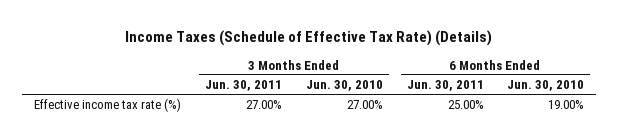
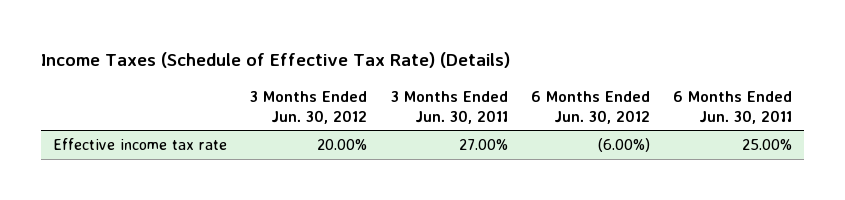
[305,79,383,91] Jun. 30, 2010 -> none
[507,79,585,91] Jun. 30, 2010 -> none
none -> [250,91,368,124] 3 Months Ended Jun. 30, 2012
none -> [530,91,650,124] 6 Months Ended Jun. 30, 2012
[34,98,182,113] Effective income tax rate (%) -> [53,138,228,151] Effective income tax rate

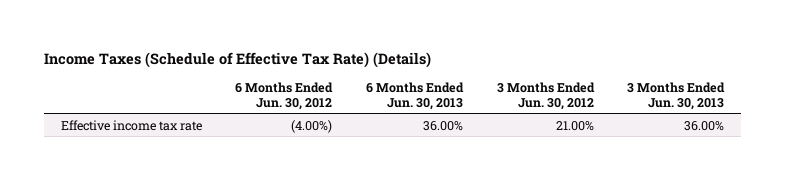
[390,91,508,124] 3 Months Ended Jun. 30, 2011 -> none
[673,91,793,124] 6 Months Ended Jun. 30, 2011 -> none
none -> [366,82,465,110] 6 Months Ended Jun. 30, 2013
none -> [627,82,726,110] 3 Months Ended Jun. 30, 2013
[317,139,368,151] 20.00% -> [555,120,594,131] 21.00%
[597,138,650,153] (6.00%) -> [291,119,333,133] (4.00%)

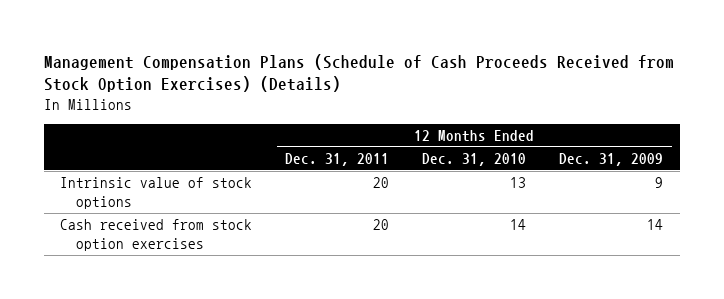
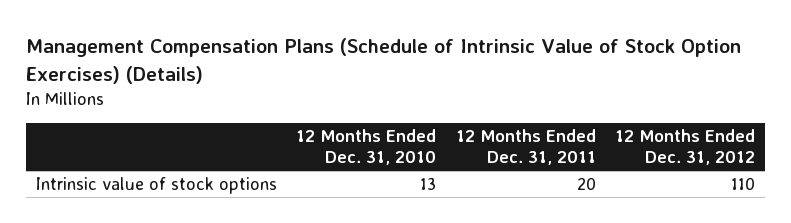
[43,53,674,93] Management Compensation Plans (Schedule of Cash Proceeds Received from Stock Option Exercises) (Details) -> [25,38,741,85] Management Compensation Plans (Schedule of Intrinsic Value of Stock Option Exercises) (Details)
[559,153,664,167] Dec. 31, 2009 -> none
none -> [615,128,756,166] 12 Months Ended Dec. 31, 2012
[60,219,253,252] Cash received from stock option exercises -> none

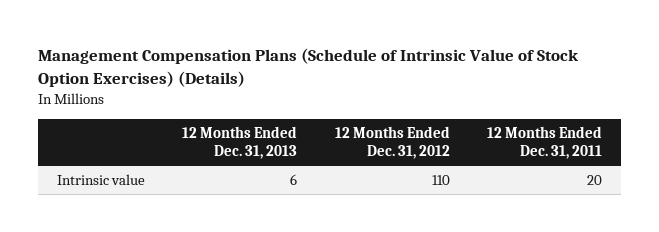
[296,128,437,166] 12 Months Ended Dec. 31, 2010 -> none
none -> [182,126,298,160] 12 Months Ended Dec. 31, 2013
[35,177,277,195] Intrinsic value of stock options -> [56,174,145,186] Intrinsic value

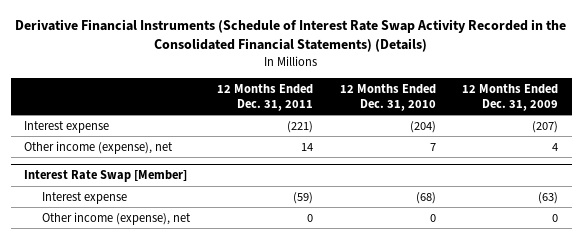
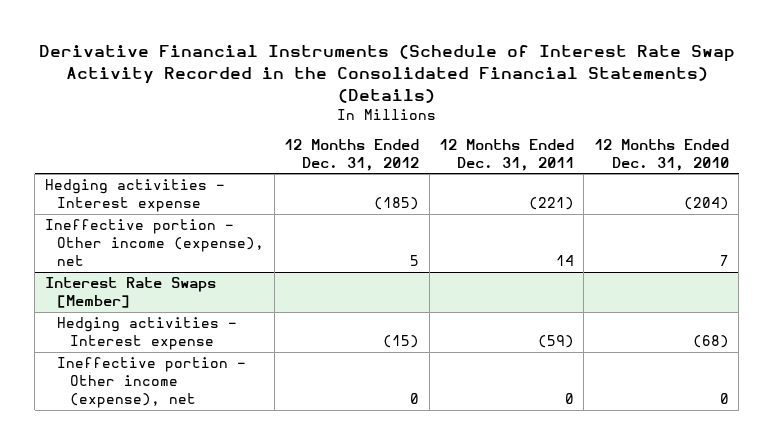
[462,83,559,111] 12 Months Ended Dec. 31, 2009 -> none
none -> [284,138,420,171] 12 Months Ended Dec. 31, 2012
[24,120,110,133] Interest expense -> [44,179,225,213] Hedging activities - Interest expense
[24,140,174,154] Other income (expense), net -> [44,219,265,267] Ineffective portion - Other income (expense), net
[24,170,188,183] Interest Rate Swap [Member] -> [44,277,216,309] Interest Rate Swaps [Member]
[42,191,128,204] Interest expense -> [57,317,238,351] Hedging activities - Interest expense
[42,211,192,225] Other income (expense), net -> [57,357,247,409] Ineffective portion - Other income (expense), net

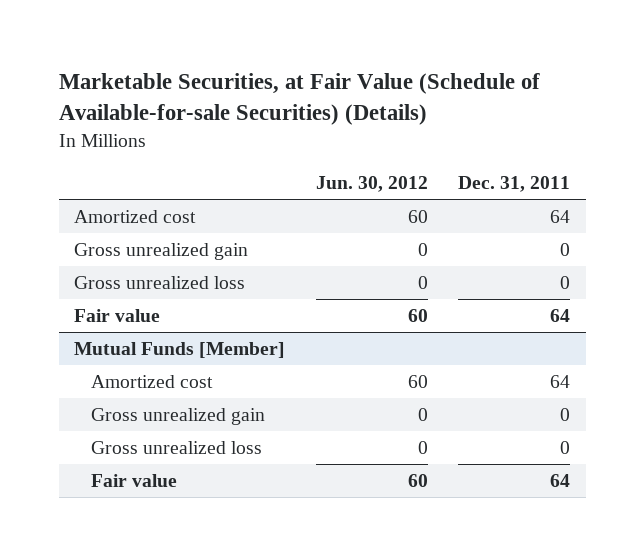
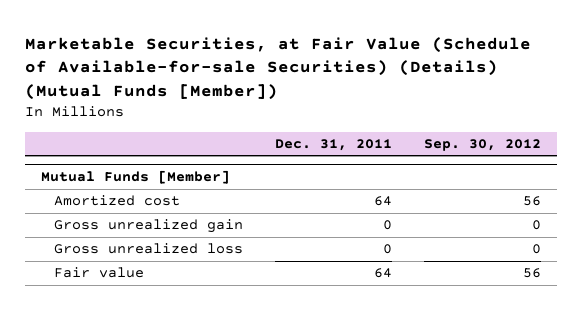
[58,73,540,125] Marketable Securities, at Fair Value (Schedule of Available-for-sale Securities) (Details) -> [25,36,532,100] Marketable Securities, at Fair Value (Schedule of Available-for-sale Securities) (Details) (Mutual Funds [Member])
[315,176,428,193] Jun. 30, 2012 -> none
none -> [424,138,542,151] Sep. 30, 2012
[74,210,197,224] Amortized cost -> none
[74,243,249,261] Gross unrealized gain -> none
[74,276,246,290] Gross unrealized loss -> none
[74,309,161,323] Fair value -> none

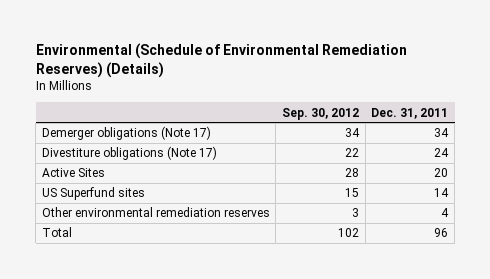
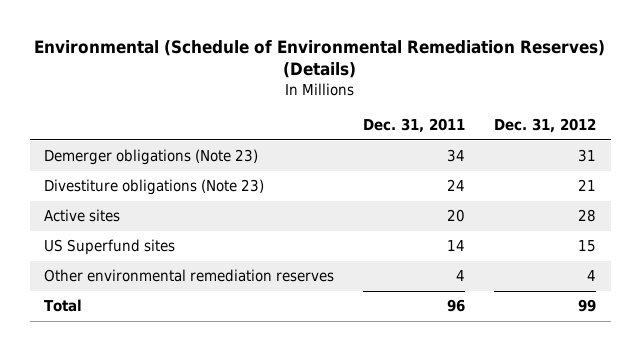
[282,107,360,120] Sep. 30, 2012 -> none
none -> [494,118,597,134] Dec. 31, 2012
[41,126,211,141] Demerger obligations (Note 17) -> [44,149,259,166] Demerger obligations (Note 23)
[41,146,217,161] Divestiture obligations (Note 17) -> [44,179,265,196] Divestiture obligations (Note 23)
[41,168,105,178] Active Sites -> [44,209,121,223] Active sites

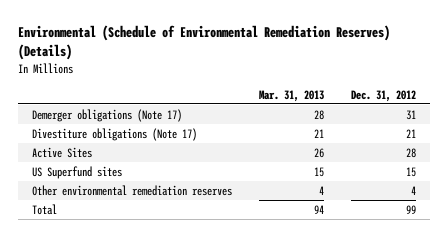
[363,118,466,134] Dec. 31, 2011 -> none
none -> [259,89,325,102] Mar. 31, 2013
[44,149,259,166] Demerger obligations (Note 23) -> [32,108,183,122] Demerger obligations (Note 17)
[44,179,265,196] Divestiture obligations (Note 23) -> [32,127,198,141] Divestiture obligations (Note 17)
[44,209,121,223] Active sites -> [32,146,93,158] Active Sites

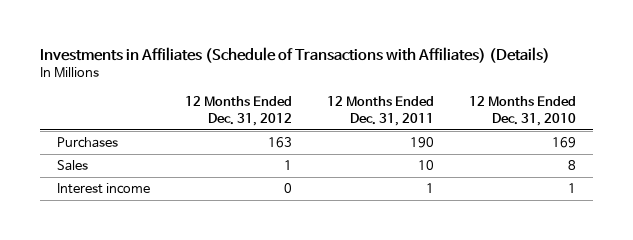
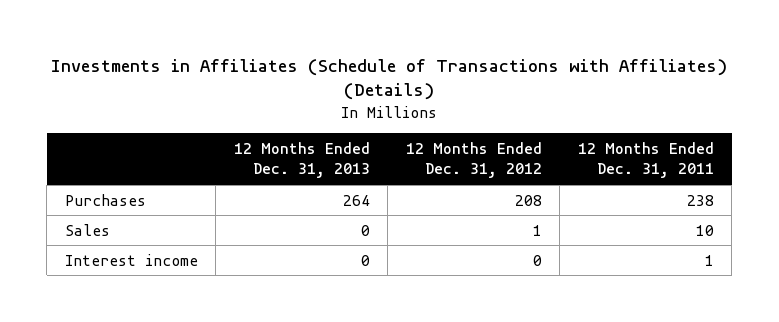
[468,96,576,126] 12 Months Ended Dec. 31, 2010 -> none
none -> [233,142,370,179] 12 Months Ended Dec. 31, 2013
[268,137,293,149] 163 -> [514,194,542,206] 208
[410,137,435,149] 190 -> [686,194,714,206] 238

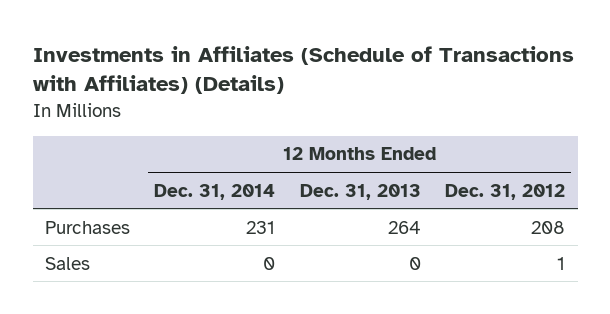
[577,142,714,179] 12 Months Ended Dec. 31, 2011 -> none
none -> [154,183,276,200] Dec. 31, 2014
[64,253,198,266] Interest income -> none

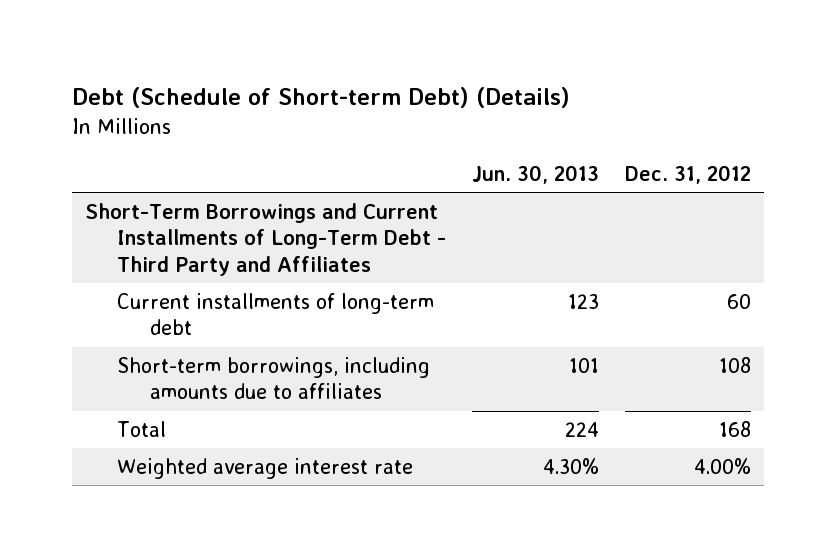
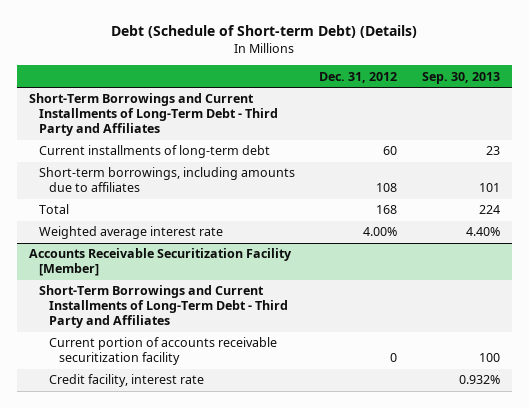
[472,164,600,184] Jun. 30, 2013 -> none
none -> [421,71,500,84] Sep. 30, 2013
none -> [29,248,293,277] Accounts Receivable Securitization Facility [Member]
none -> [39,285,289,329] Short-Term Borrowings and Current Installments of Long-Term Debt - Third Party and Affiliates
none -> [49,337,278,366] Current portion of accounts receivable securitization facility
none -> [49,374,205,388] Credit facility, interest rate

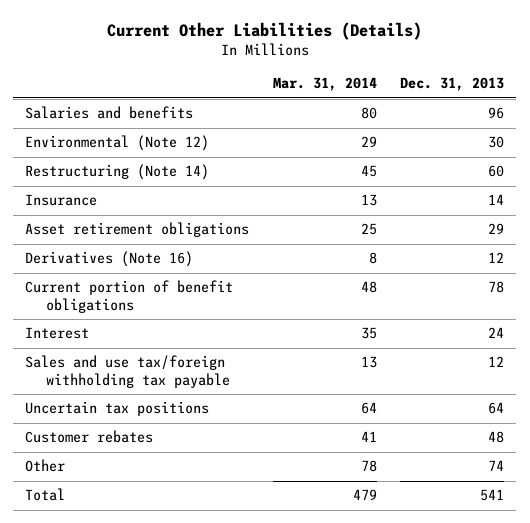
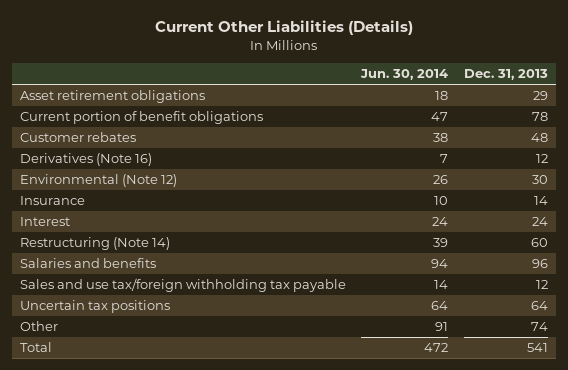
[272,77,377,92] Mar. 31, 2014 -> none
none -> [360,69,449,81] Jun. 30, 2014
[25,430,154,444] Customer rebates -> [19,132,136,143] Customer rebates
[25,251,194,268] Derivatives (Note 16) -> [19,153,152,167] Derivatives (Note 16)
[25,135,210,152] Environmental (Note 12) -> [19,174,177,188] Environmental (Note 12)
[25,194,98,207] Insurance -> [19,196,85,206] Insurance
[25,164,210,181] Restructuring (Note 14) -> [19,237,170,251] Restructuring (Note 14)
[25,106,194,120] Salaries and benefits -> [19,258,156,269] Salaries and benefits

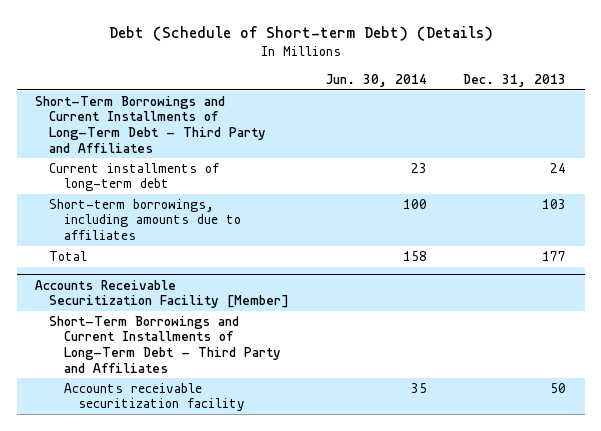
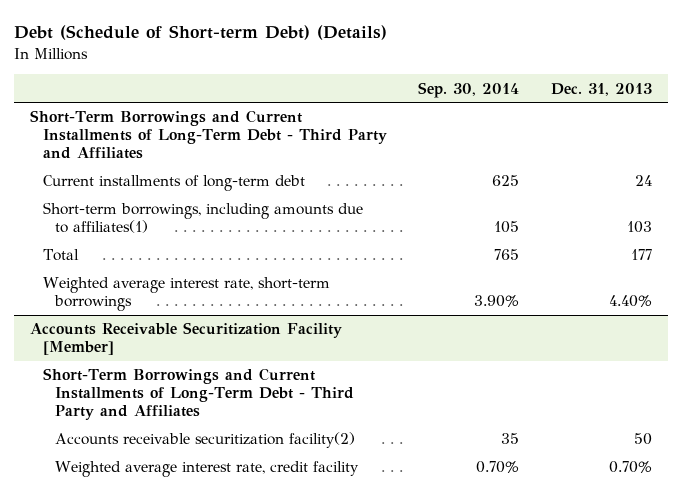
[325,74,427,88] Jun. 30, 2014 -> none
none -> [418,81,520,98] Sep. 30, 2014
[49,198,241,241] Short-term borrowings, including amounts due to affiliates -> [42,202,363,234] Short-term borrowings, including amounts due to affiliates(1)
none -> [42,277,330,312] Weighted average interest rate, short-term borrowings
[63,382,246,412] Accounts receivable securitization facility -> [55,432,356,449] Accounts receivable securitization facility(2)
none -> [55,461,360,478] Weighted average interest rate, credit facility

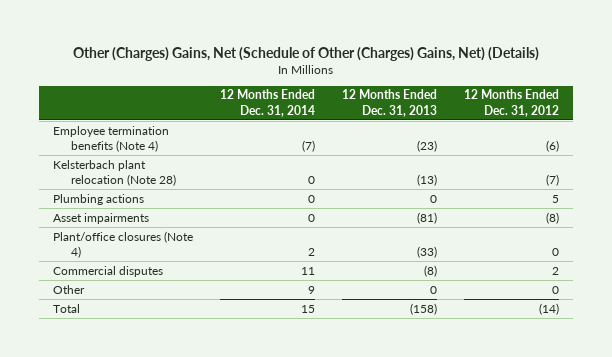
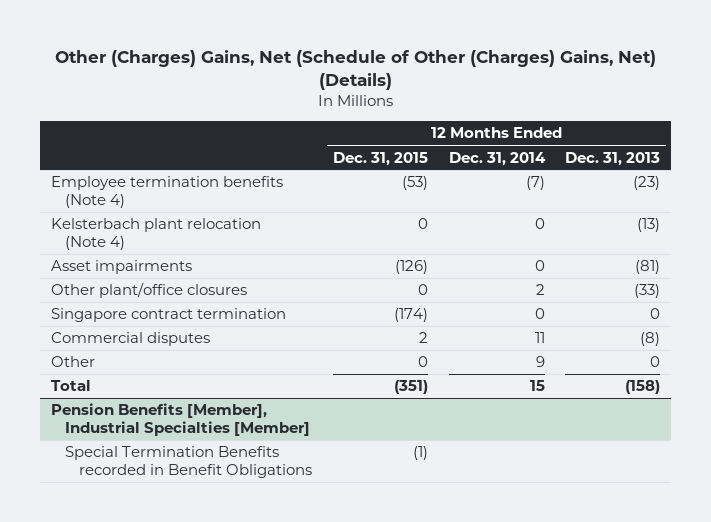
[464,89,560,117] 12 Months Ended Dec. 31, 2012 -> none
none -> [332,151,428,166] Dec. 31, 2015
[52,193,144,205] Plumbing actions -> none
[52,159,177,187] Kelsterbach plant relocation (Note 28) -> [50,218,261,251] Kelsterbach plant relocation (Note 4)
[52,230,193,259] Plant/office closures (Note 4) -> [50,282,247,299] Other plant/office closures
none -> [50,308,286,323] Singapore contract termination
none -> [50,403,310,437] Pension Benefits [Member], Industrial Specialties [Member]
none -> [64,446,312,479] Special Termination Benefits recorded in Benefit Obligations

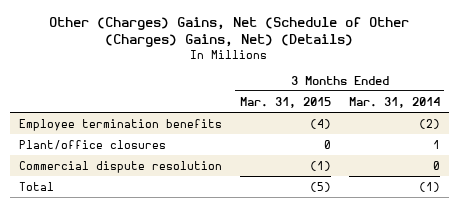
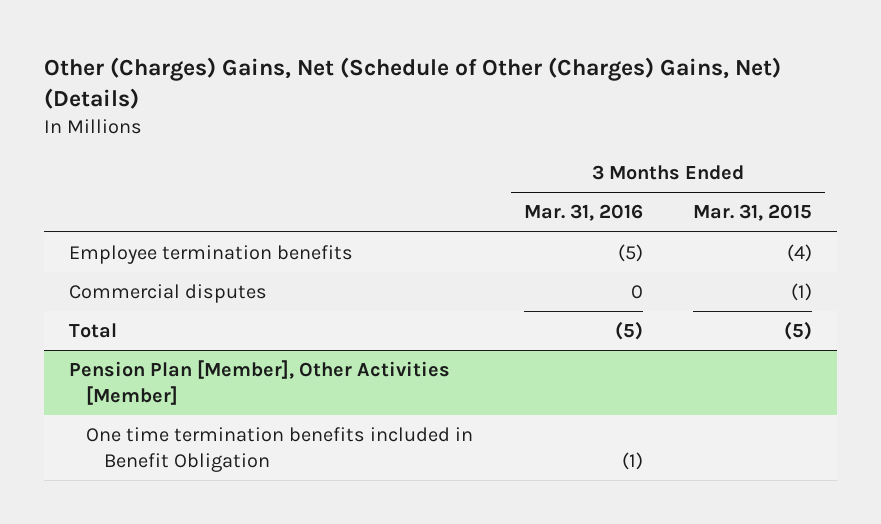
[348,96,440,108] Mar. 31, 2014 -> none
none -> [523,204,643,222] Mar. 31, 2016
[19,139,167,150] Plant/office closures -> none
[19,160,223,173] Commercial dispute resolution -> [68,284,267,304] Commercial disputes
none -> [68,360,450,405] Pension Plan [Member], Other Activities [Member]
none -> [86,427,474,472] One time termination benefits included in Benefit Obligation

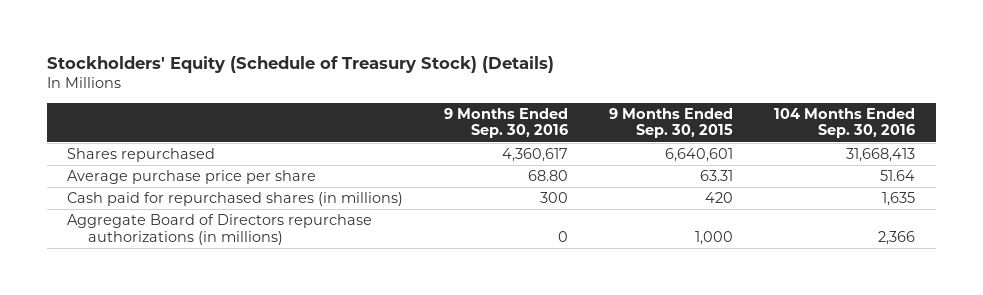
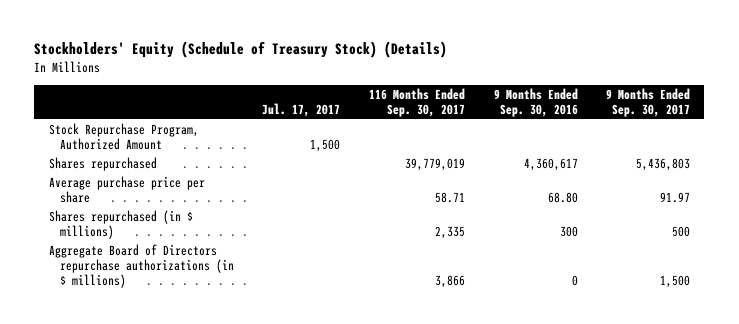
[609,107,734,139] 9 Months Ended Sep. 30, 2015 -> none
[774,107,916,139] 104 Months Ended Sep. 30, 2016 -> none
none -> [262,102,341,117] Jul. 17, 2017
none -> [368,87,465,117] 116 Months Ended Sep. 30, 2017
none -> [606,87,691,117] 9 Months Ended Sep. 30, 2017
none -> [48,123,199,150] Stock Repurchase Program, Authorized Amount
[67,192,404,207] Cash paid for repurchased shares (in millions) -> [48,210,193,239] Shares repurchased (in $ millions)
[67,214,373,245] Aggregate Board of Directors repurchase authorizations (in millions) -> [48,244,234,288] Aggregate Board of Directors repurchase authorizations (in $ millions)

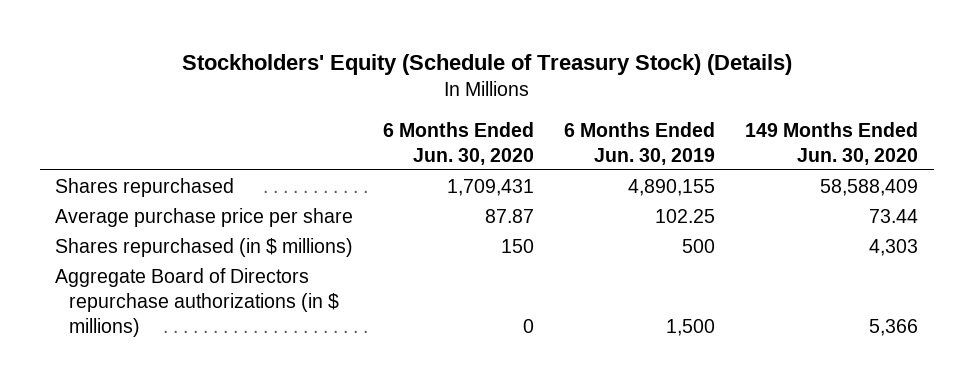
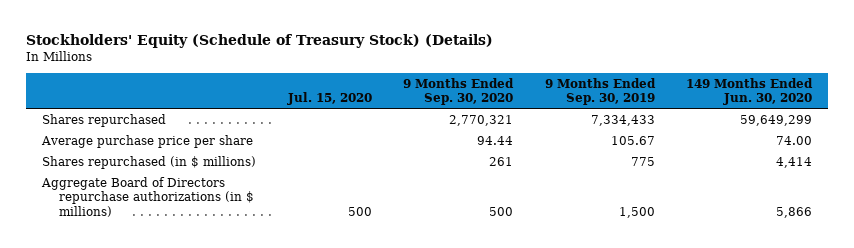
[383,121,535,165] 6 Months Ended Jun. 30, 2020 -> none
[564,121,716,165] 6 Months Ended Jun. 30, 2019 -> none
none -> [286,92,372,106] Jul. 15, 2020
none -> [403,77,515,106] 9 Months Ended Sep. 30, 2020
none -> [544,77,656,106] 9 Months Ended Sep. 30, 2019
[820,178,919,196] 58,588,409 -> [740,114,813,126] 59,649,299
[869,208,919,223] 73.44 -> [776,135,813,145] 74.00
[869,238,919,256] 4,303 -> [776,156,813,168] 4,414
[869,318,919,336] 5,366 -> [776,206,813,218] 5,866

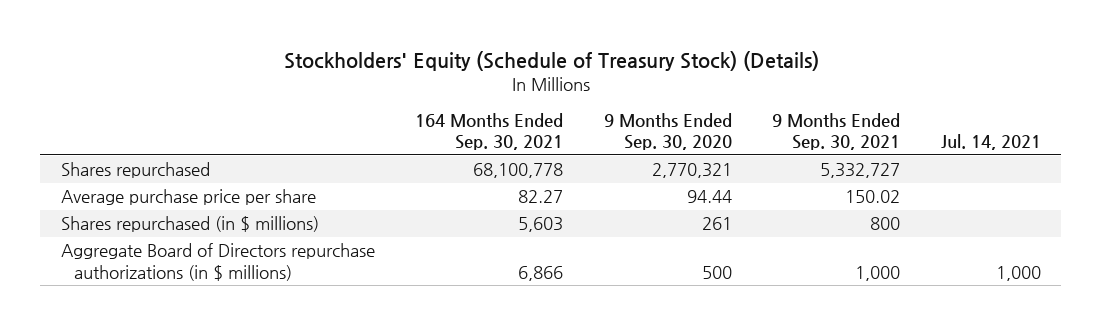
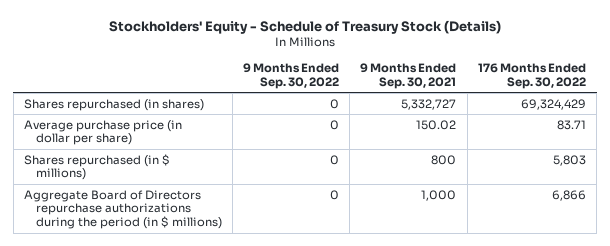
[283,50,819,71] Stockholders' Equity (Schedule of Treasury Stock) (Details) -> [108,19,501,34] Stockholders' Equity - Schedule of Treasury Stock (Details)
[415,112,564,151] 164 Months Ended Sep. 30, 2021 -> none
[603,112,732,151] 9 Months Ended Sep. 30, 2020 -> none
[940,134,1041,151] Jul. 14, 2021 -> none
none -> [242,63,339,90] 9 Months Ended Sep. 30, 2022
none -> [477,63,586,90] 176 Months Ended Sep. 30, 2022
[60,162,210,179] Shares repurchased -> [23,98,204,111] Shares repurchased (in shares)
[60,189,316,206] Average purchase price per share -> [23,119,182,146] Average purchase price (in dollar per share)
[60,243,375,281] Aggregate Board of Directors repurchase authorizations (in $ millions) -> [23,189,222,230] Aggregate Board of Directors repurchase authorizations during the period (in $ millions)

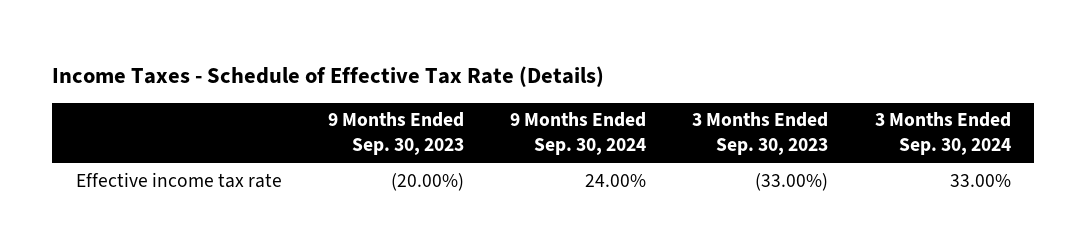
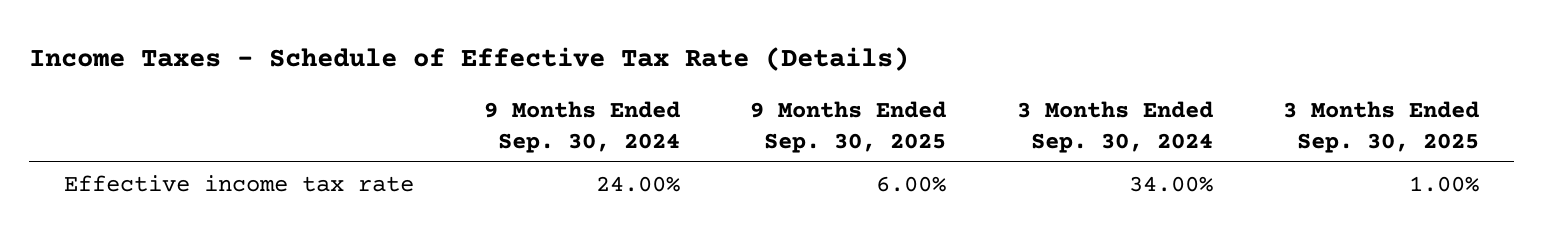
[327,112,464,156] 9 Months Ended Sep. 30, 2023 -> none
[692,112,829,156] 3 Months Ended Sep. 30, 2023 -> none
none -> [750,101,947,154] 9 Months Ended Sep. 30, 2025
none -> [1282,101,1479,154] 3 Months Ended Sep. 30, 2025
[949,173,1011,187] 33.00% -> [1128,175,1213,192] 34.00%

